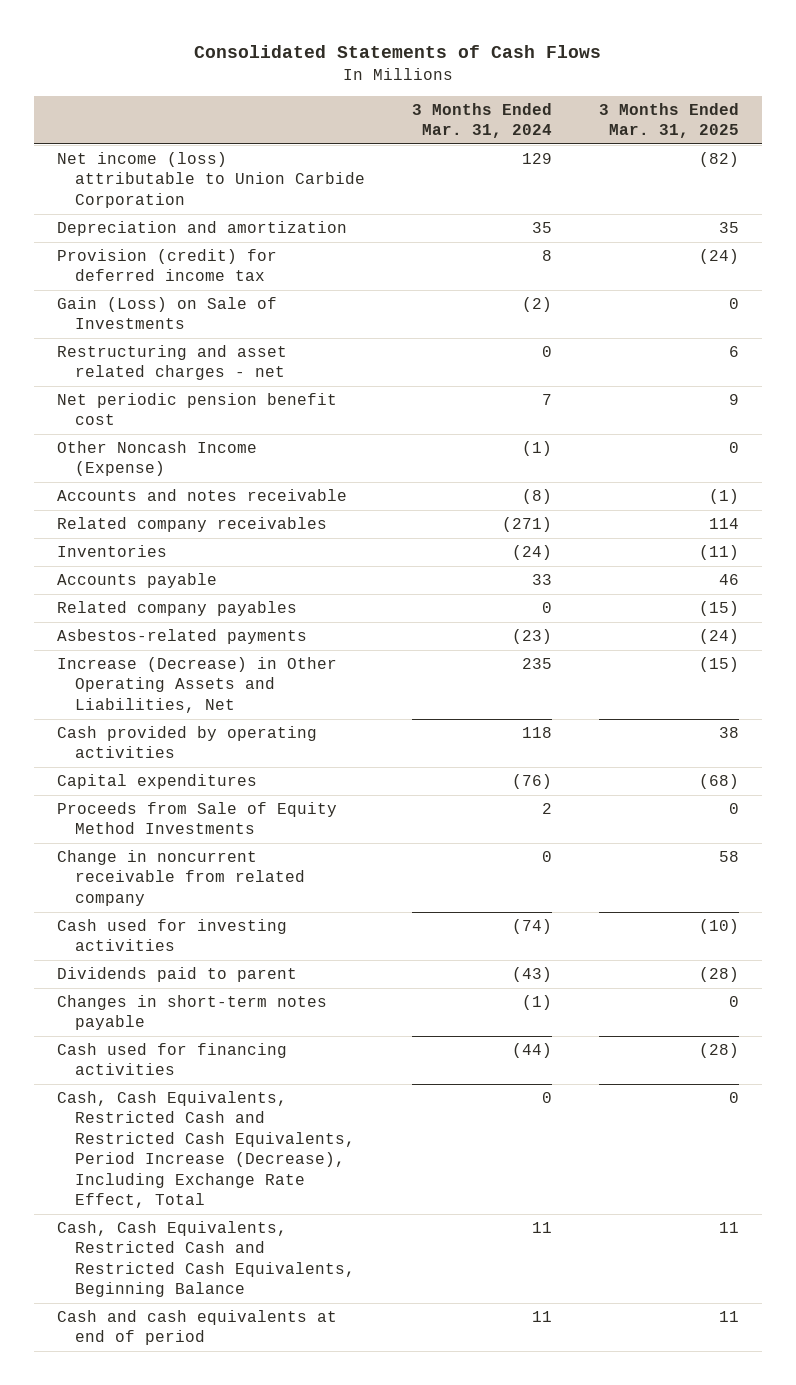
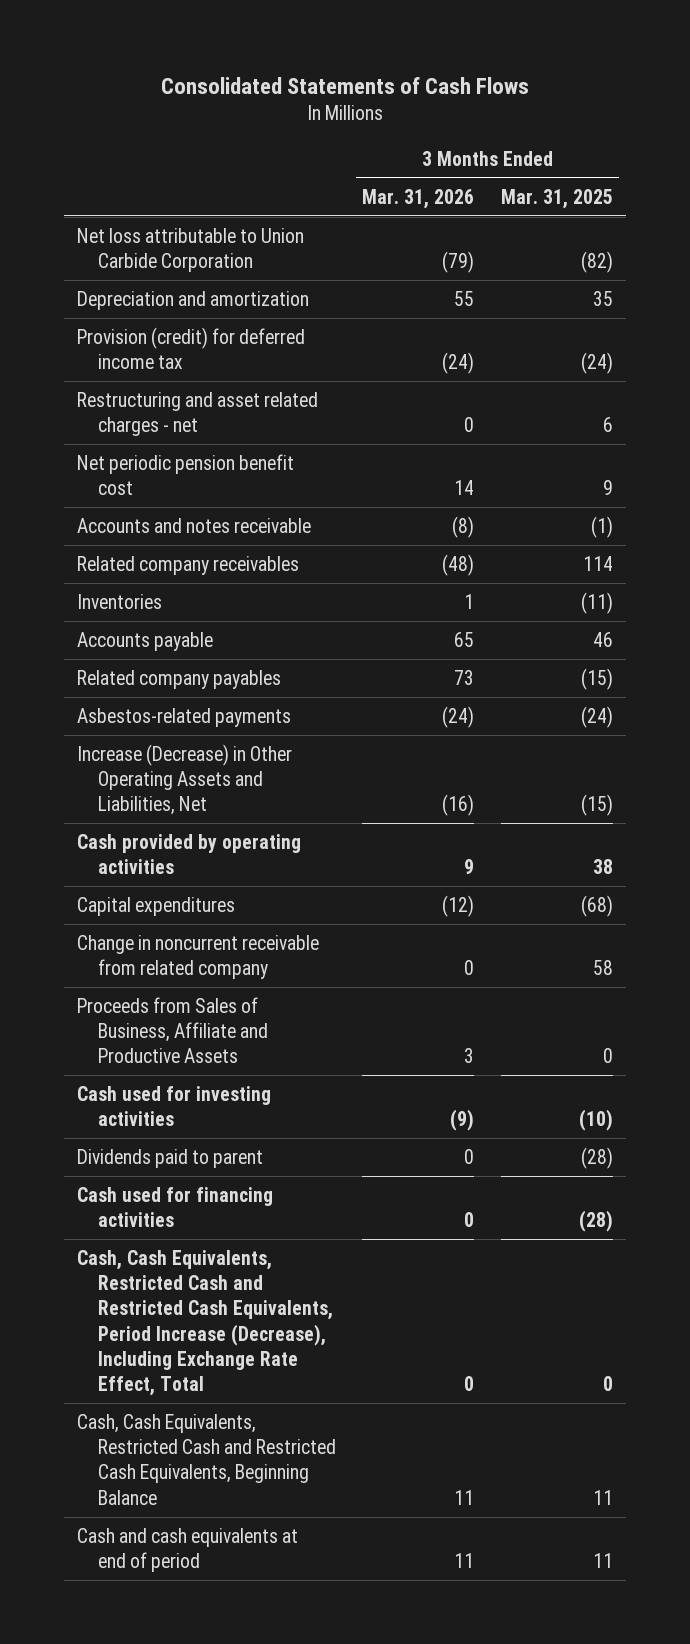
[412,102,553,138] 3 Months Ended Mar. 31, 2024 -> none
none -> [362,188,475,209] Mar. 31, 2026
[57,152,366,208] Net income (loss) attributable to Union Carbide Corporation -> [76,227,304,273] Net loss attributable to Union Carbide Corporation
[57,297,278,330] Gain (Loss) on Sale of Investments -> none
[57,441,258,477] Other Noncash Income (Expense) -> none
[57,802,338,835] Proceeds from Sale of Equity Method Investments -> none
none -> [76,996,269,1064] Proceeds from Sales of Business, Affiliate and Productive Assets
[57,995,328,1031] Changes in short-term notes payable -> none

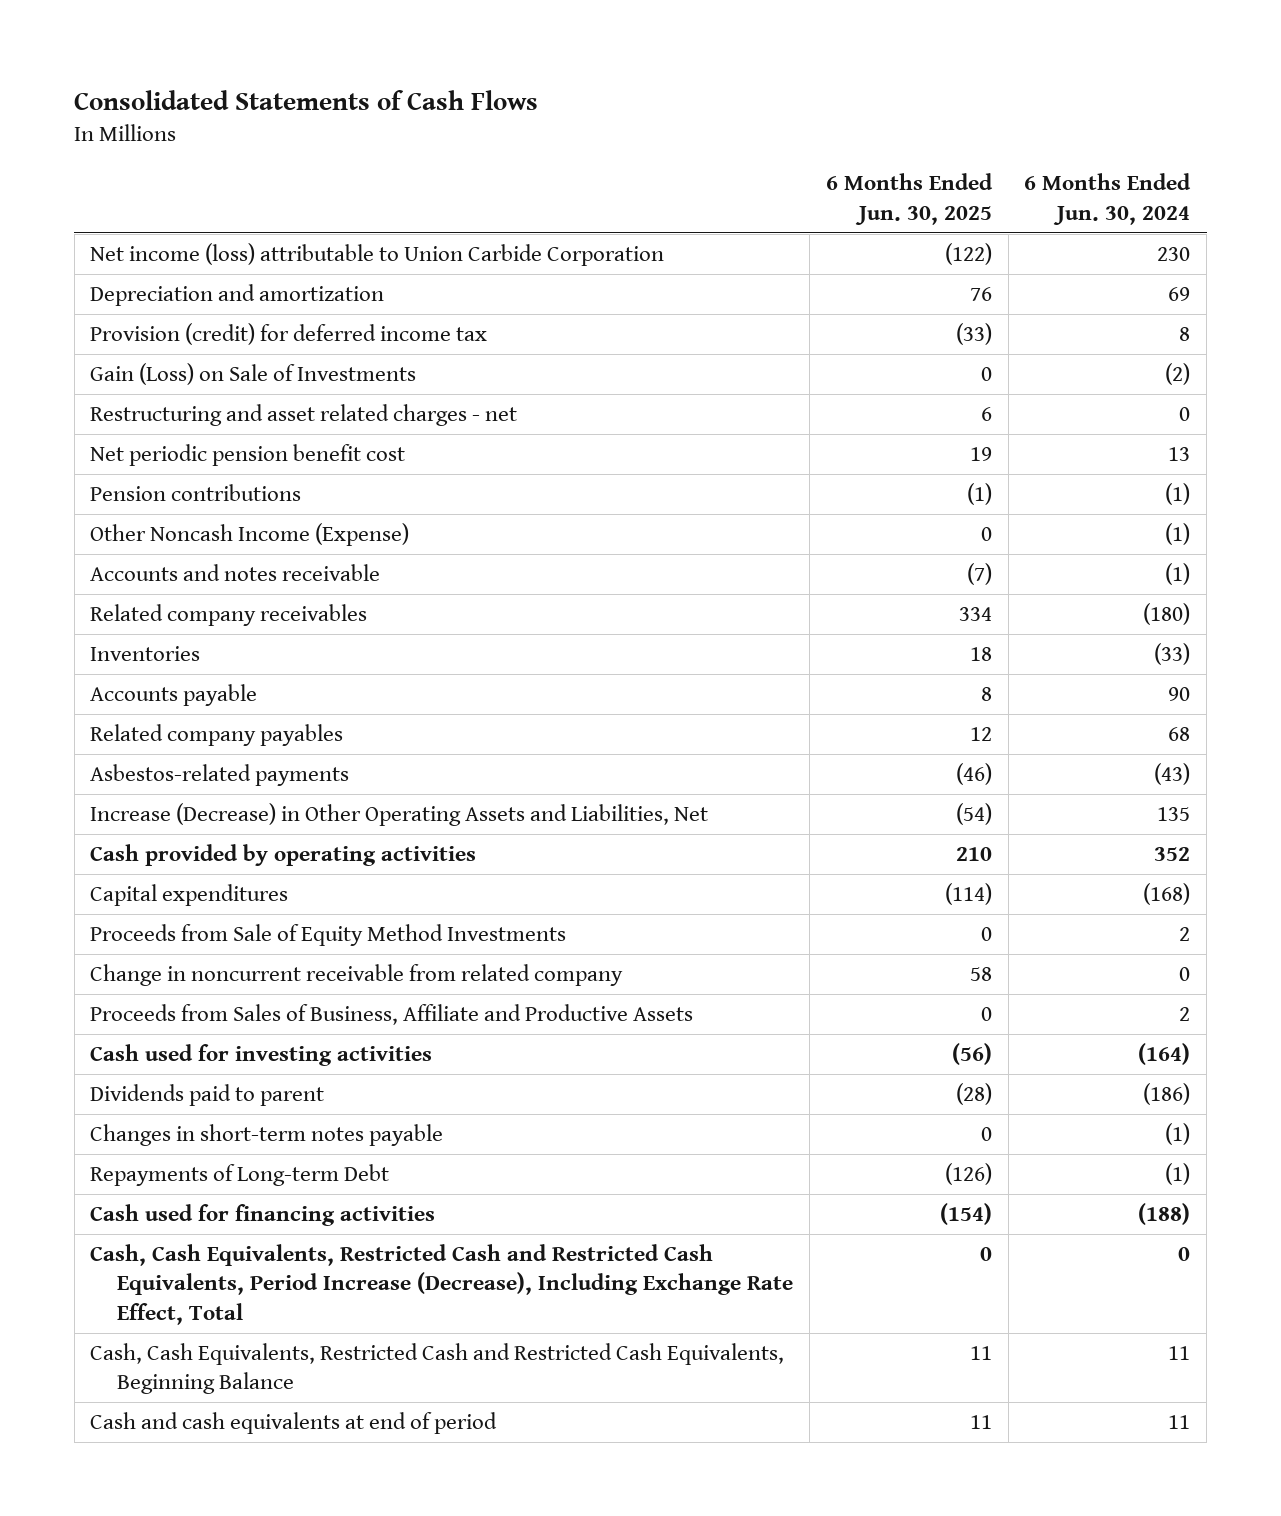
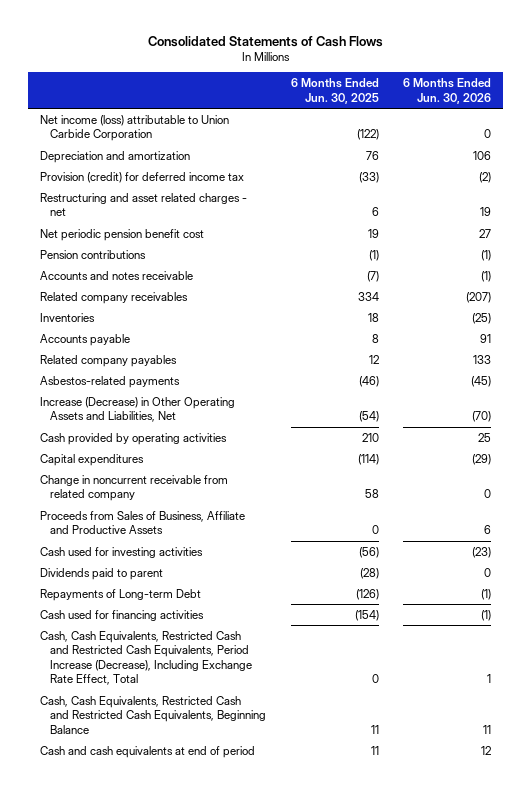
[1024,173,1192,225] 6 Months Ended Jun. 30, 2024 -> none
none -> [403,78,492,104] 6 Months Ended Jun. 30, 2026
[90,362,417,385] Gain (Loss) on Sale of Investments -> none
[90,522,410,546] Other Noncash Income (Expense) -> none
[90,923,567,946] Proceeds from Sale of Equity Method Investments -> none
[90,1123,444,1146] Changes in short-term notes payable -> none

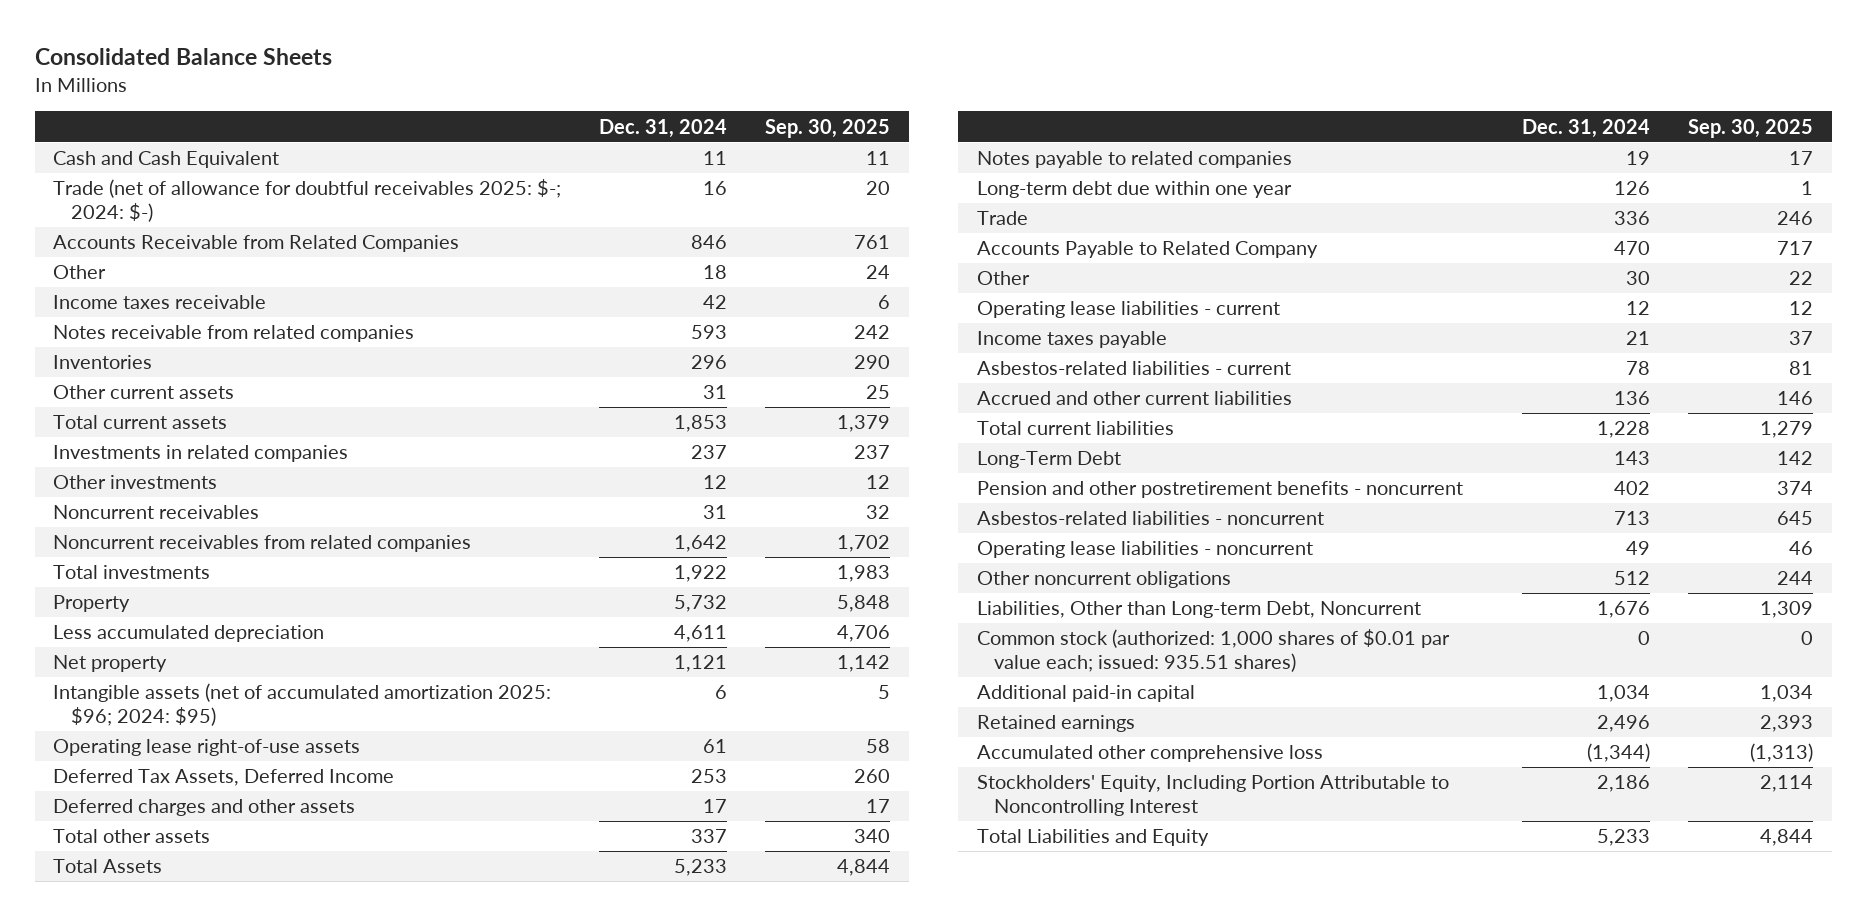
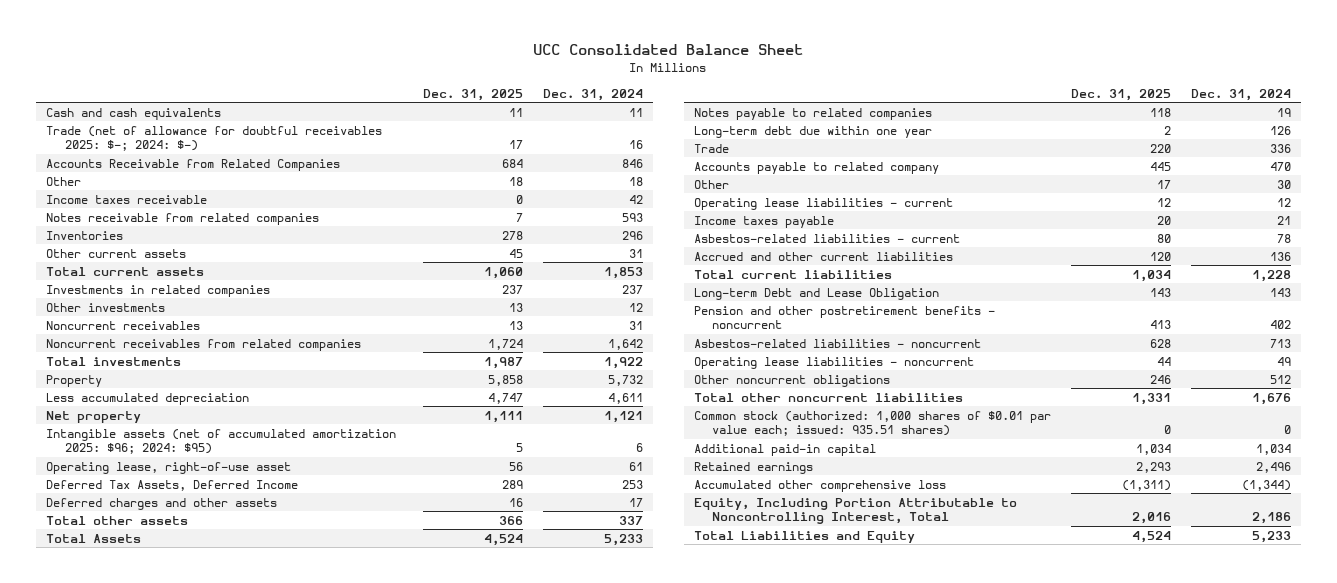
[34,48,332,66] Consolidated Balance Sheets -> [533,44,804,56] UCC Consolidated Balance Sheet
[764,118,890,138] Sep. 30, 2025 -> none
none -> [423,88,524,101] Dec. 31, 2025
[53,151,280,169] Cash and Cash Equivalent -> [46,107,222,120] Cash and cash equivalents
[53,739,361,757] Operating lease right-of-use assets -> [46,461,292,474] Operating lease, right-of-use asset
[976,241,1318,259] Accounts Payable to Related Company -> [693,161,939,174] Accounts payable to related company
[976,451,1121,469] Long-Term Debt -> [693,287,939,300] Long-term Debt and Lease Obligation
[976,601,1421,619] Liabilities, Other than Long-term Debt, Noncurrent -> [693,392,963,402] Total other noncurrent liabilities
[976,775,1449,816] Stockholders' Equity, Including Portion Attributable to Noncontrolling Interest -> [693,497,1017,525] Equity, Including Portion Attributable to Noncontrolling Interest, Total

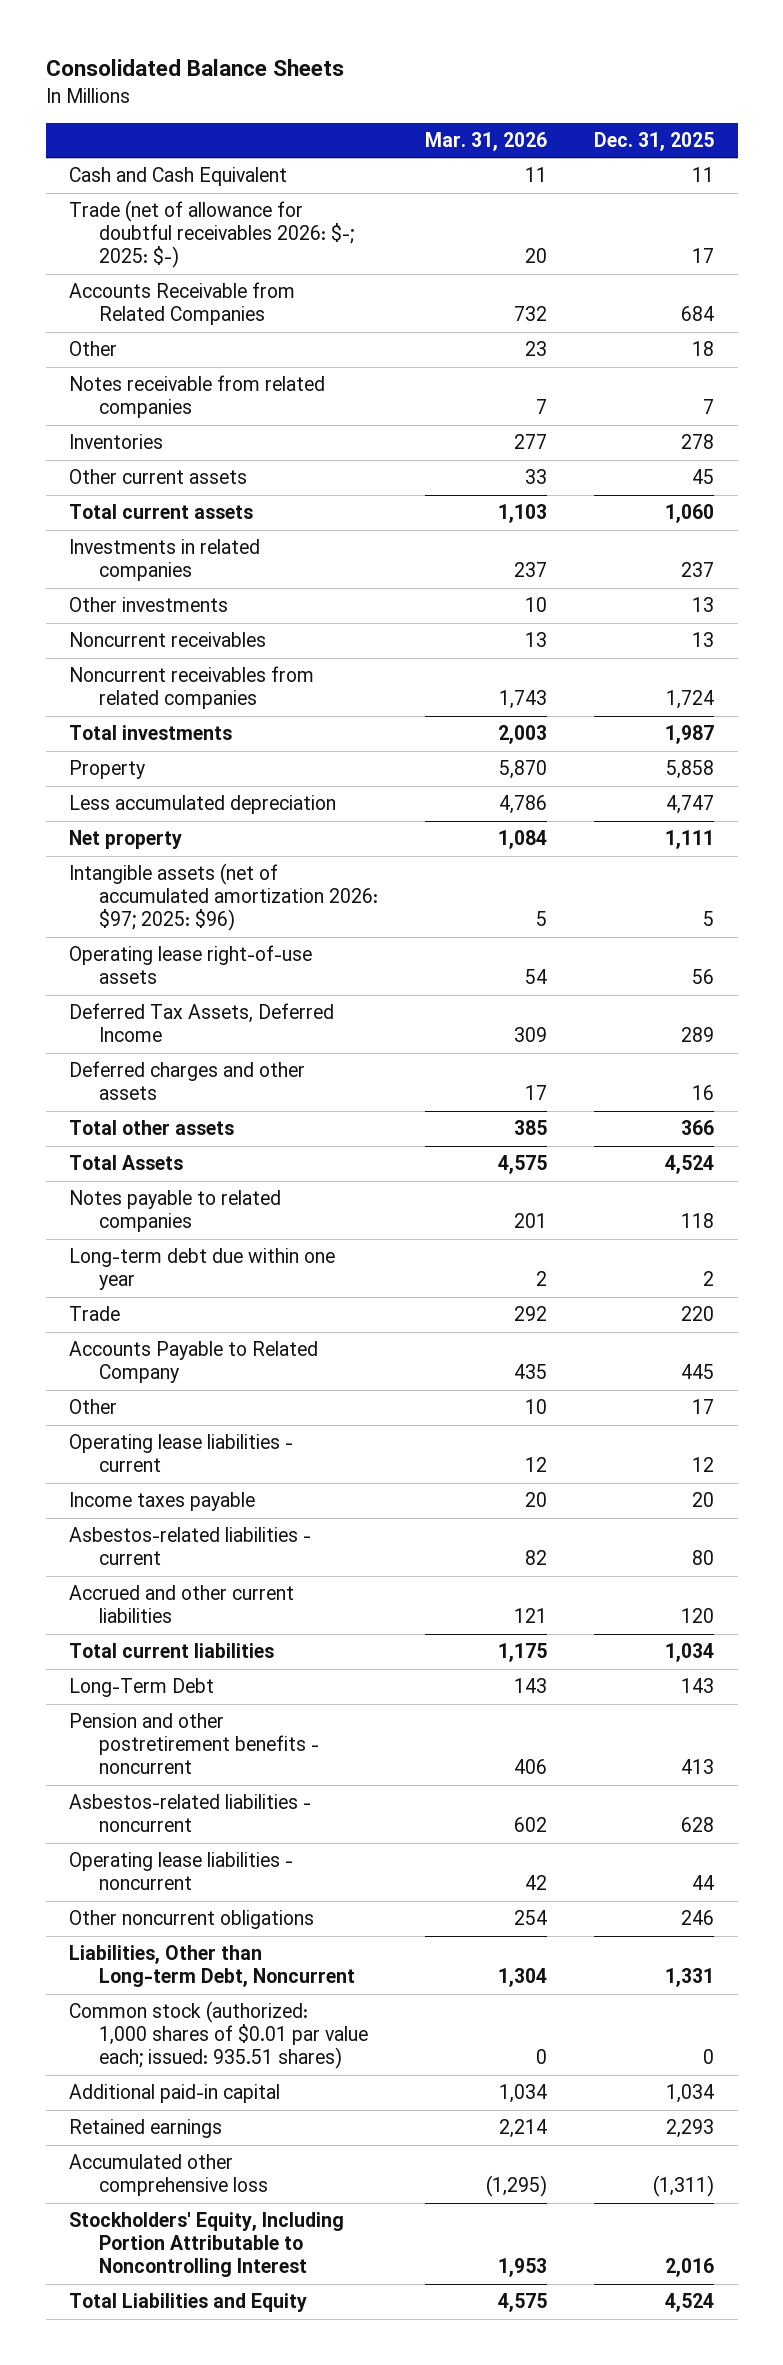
[533,44,804,56] UCC Consolidated Balance Sheet -> [45,59,344,77] Consolidated Balance Sheets
[543,88,644,101] Dec. 31, 2024 -> none
none -> [425,131,548,151] Mar. 31, 2026
[46,107,222,120] Cash and cash equivalents -> [69,167,288,187] Cash and Cash Equivalent
[46,125,383,152] Trade (net of allowance for doubtful receivables 2025: $-; 2024: $-) -> [69,200,355,269] Trade (net of allowance for doubtful receivables 2026: $-; 2025: $-)
[46,194,208,204] Income taxes receivable -> none
[46,428,397,455] Intangible assets (net of accumulated amortization 2025: $96; 2024: $95) -> [69,863,379,932] Intangible assets (net of accumulated amortization 2026: $97; 2025: $96)
[46,461,292,474] Operating lease, right-of-use asset -> [69,945,313,985] Operating lease right-of-use assets
[693,161,939,174] Accounts payable to related company -> [69,1341,319,1384] Accounts Payable to Related Company
[693,287,939,300] Long-term Debt and Lease Obligation -> [69,1678,215,1698] Long-Term Debt
[693,392,963,402] Total other noncurrent liabilities -> [69,1945,356,1988] Liabilities, Other than Long-term Debt, Noncurrent
[693,497,1017,525] Equity, Including Portion Attributable to Noncontrolling Interest, Total -> [69,2212,345,2278] Stockholders' Equity, Including Portion Attributable to Noncontrolling Interest

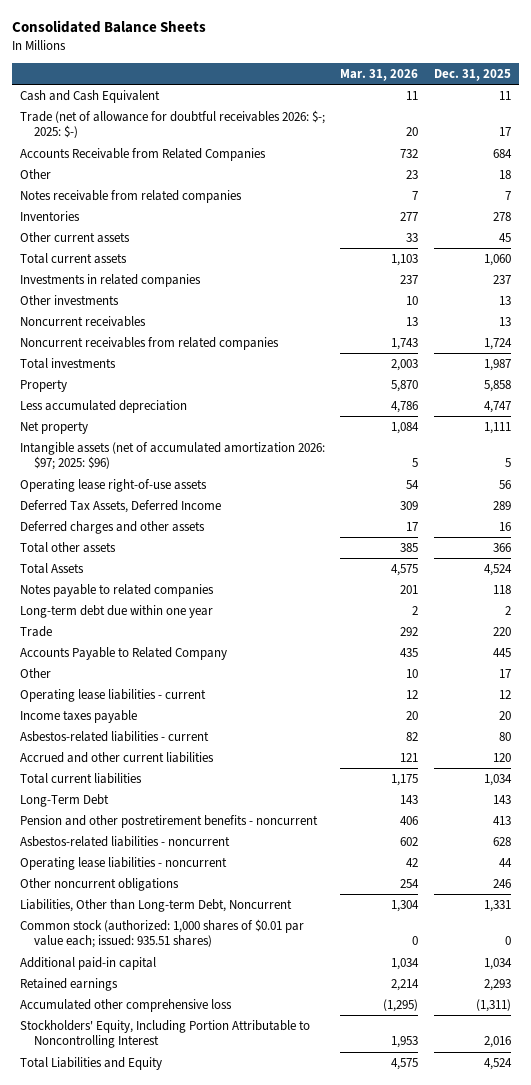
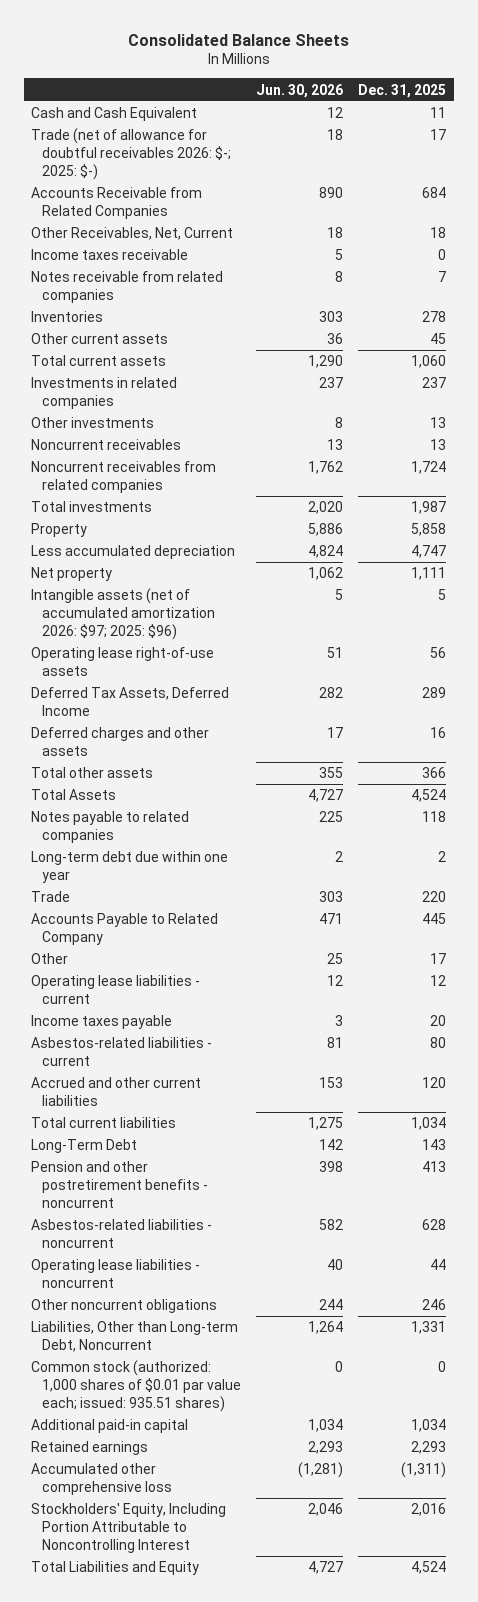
[340,68,419,81] Mar. 31, 2026 -> none
none -> [256,83,344,98] Jun. 30, 2026
[19,168,51,179] Other -> none
none -> [31,227,234,241] Other Receivables, Net, Current
none -> [31,249,189,261] Income taxes receivable

